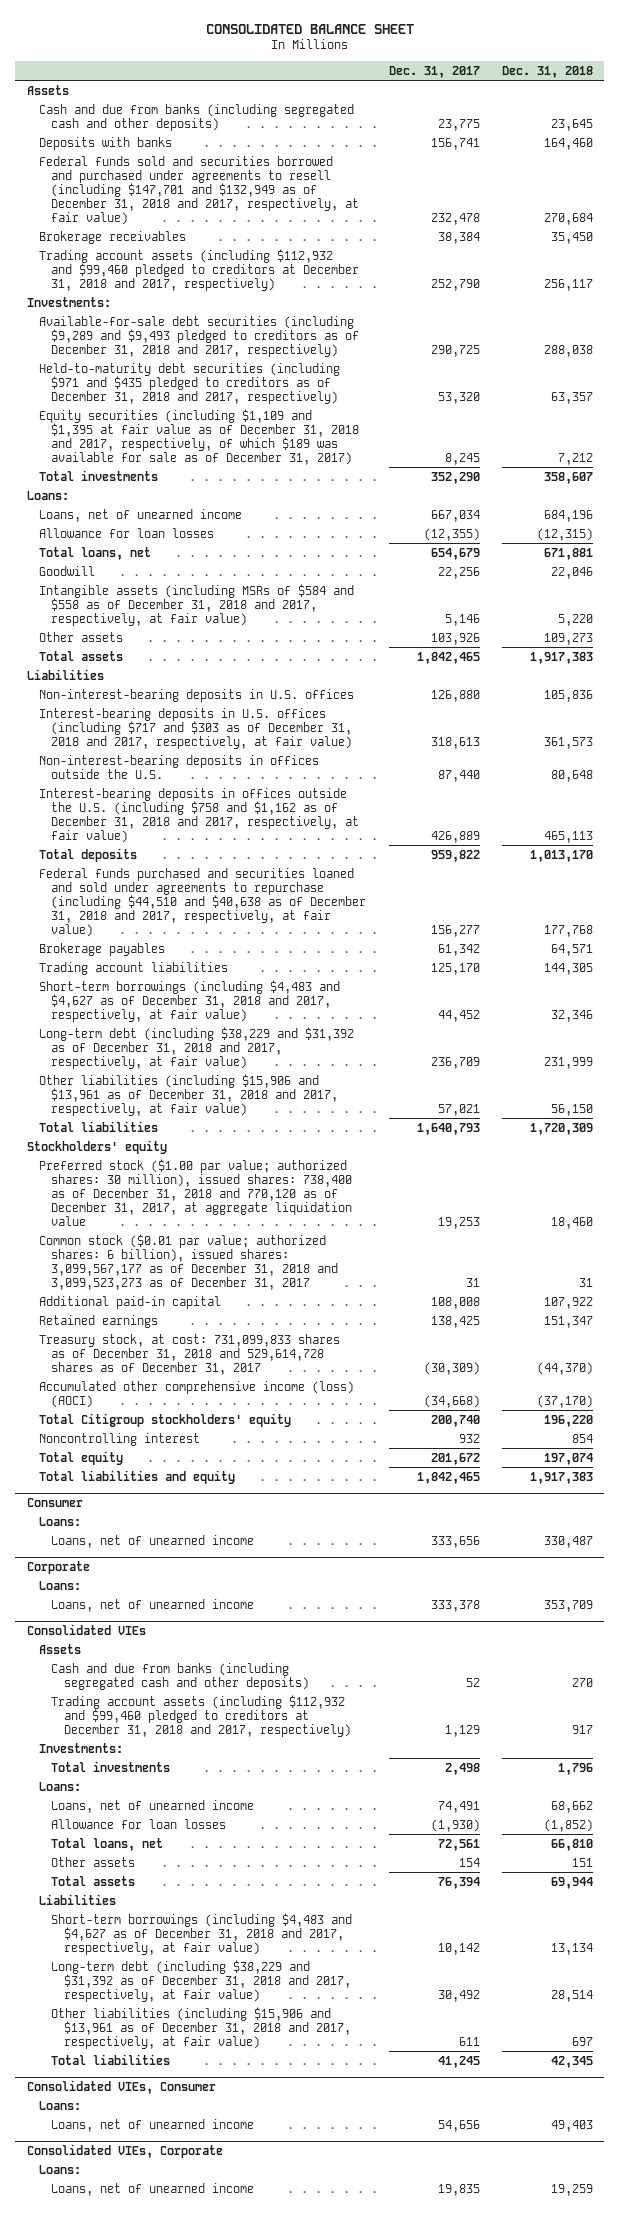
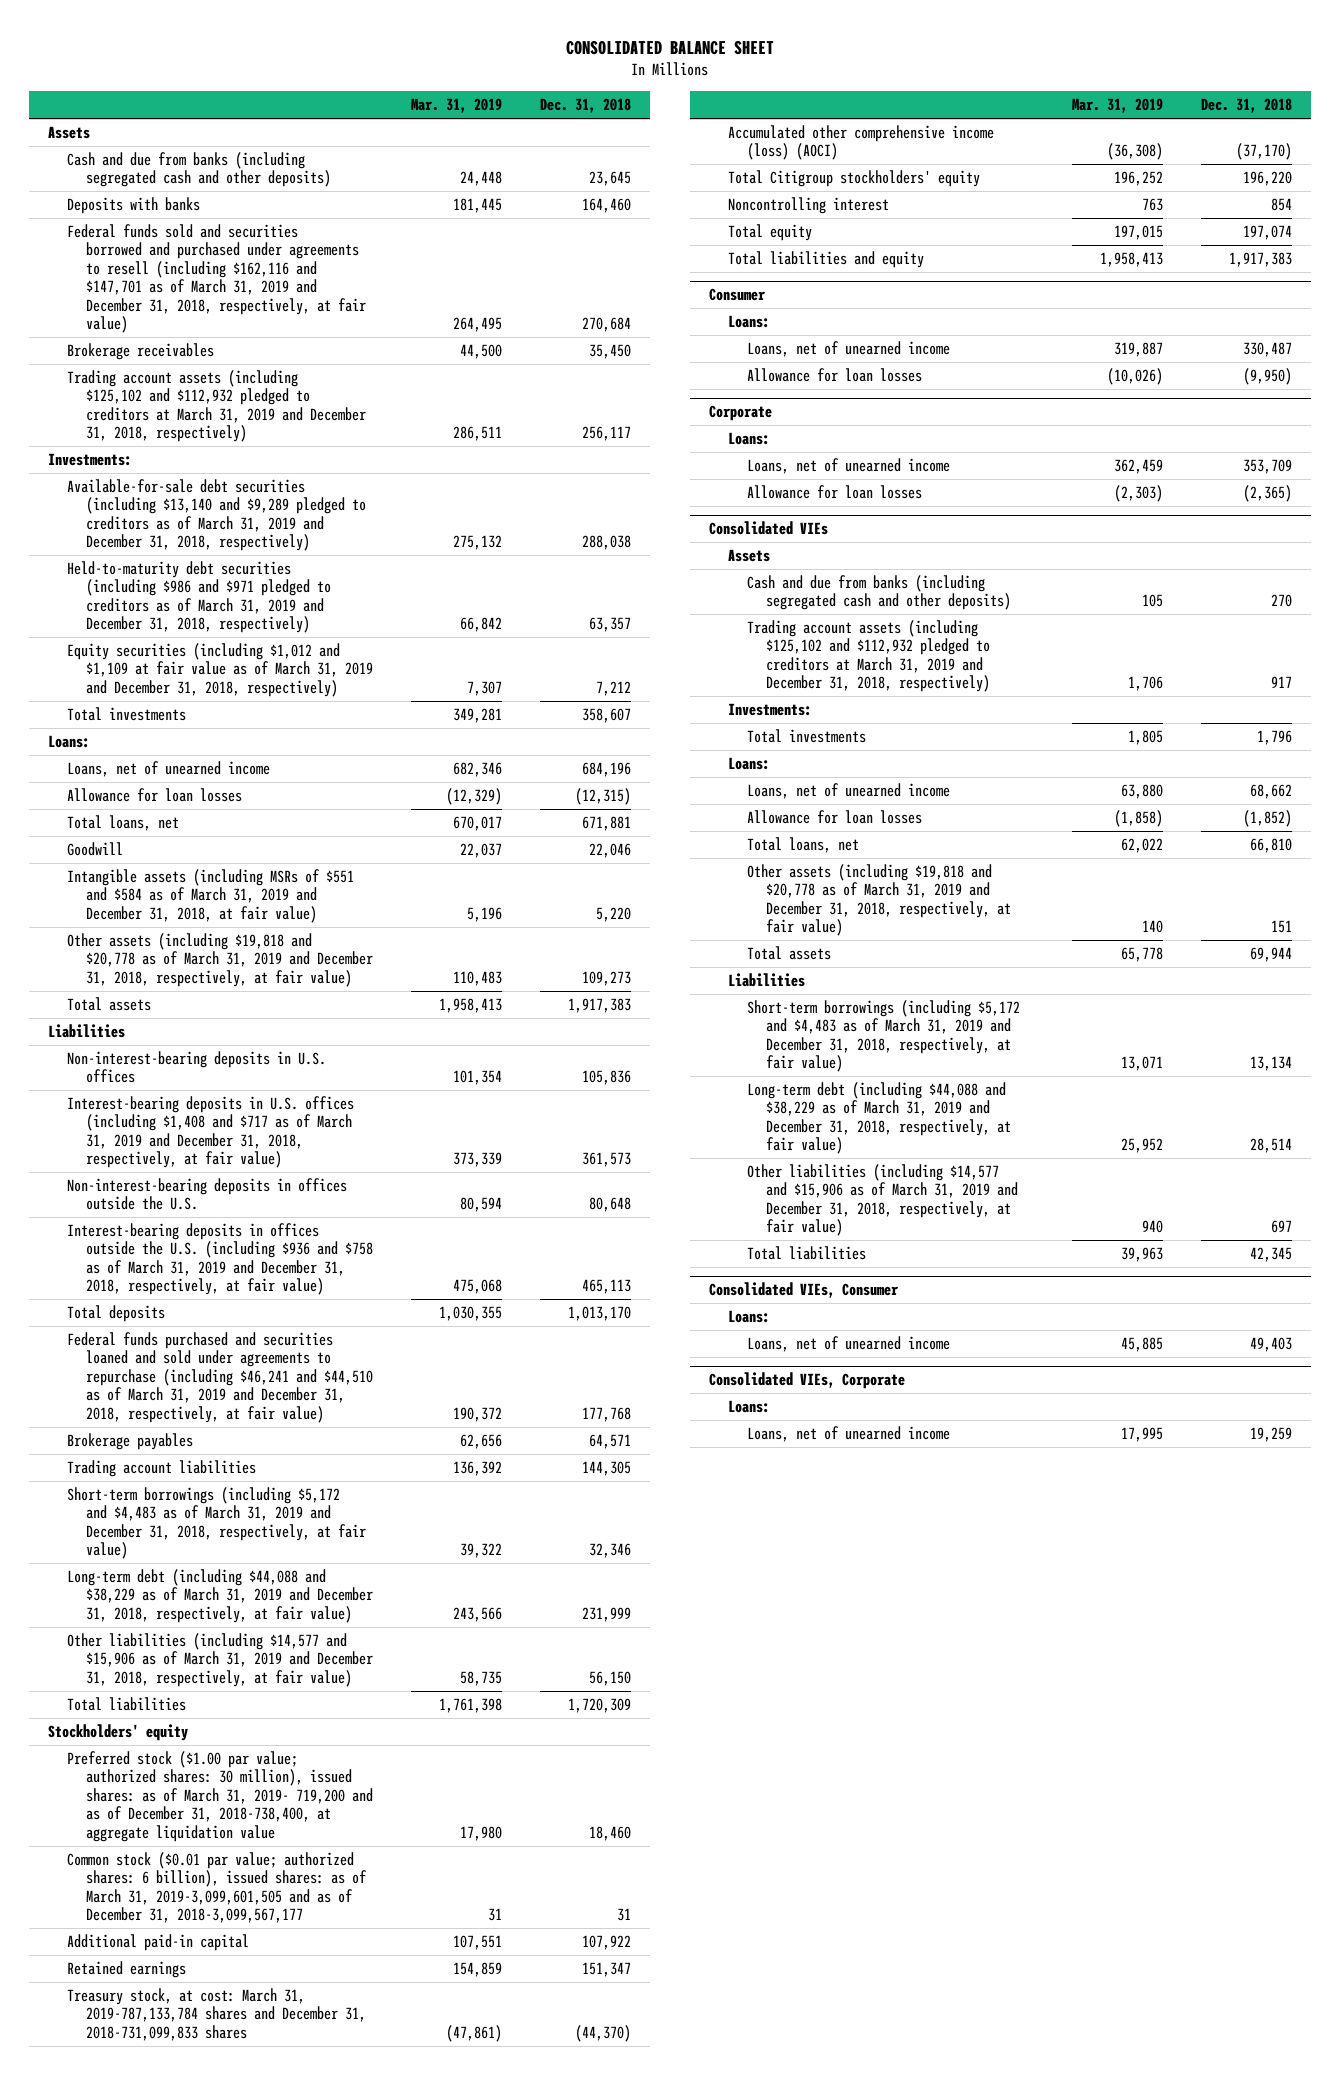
[388,65,480,78] Dec. 31, 2017 -> none
none -> [411,98,503,114] Mar. 31, 2019
[39,155,360,225] Federal funds sold and securities borrowed and purchased under agreements to resell (including $147,701 and $132,949 as of December 31, 2018 and 2017, respectively, at fair value) -> [66,224,367,334] Federal funds sold and securities borrowed and purchased under agreements to resell (including $162,116 and $147,701 as of March 31, 2019 and December 31, 2018, respectively, at fair value)
[39,248,360,291] Trading account assets (including $112,932 and $99,460 pledged to creditors at December 31, 2018 and 2017, respectively) -> [66,370,367,443] Trading account assets (including $125,102 and $112,932 pledged to creditors at March 31, 2019 and December 31, 2018, respectively)
[39,315,360,357] Available-for-sale debt securities (including $9,289 and $9,493 pledged to creditors as of December 31, 2018 and 2017, respectively) -> [66,479,367,552] Available-for-sale debt securities (including $13,140 and $9,289 pledged to creditors as of March 31, 2019 and December 31, 2018, respectively)
[39,362,341,404] Held-to-maturity debt securities (including $971 and $435 pledged to creditors as of December 31, 2018 and 2017, respectively) -> [66,561,332,634] Held-to-maturity debt securities (including $986 and $971 pledged to creditors as of March 31, 2019 and December 31, 2018, respectively)
[39,408,360,465] Equity securities (including $1,109 and $1,395 at fair value as of December 31, 2018 and 2017, respectively, of which $189 was available for sale as of December 31, 2017) -> [66,643,374,697] Equity securities (including $1,012 and $1,109 at fair value as of March 31, 2019 and December 31, 2018, respectively)
[39,583,355,626] Intangible assets (including MSRs of $584 and $558 as of December 31, 2018 and 2017, respectively, at fair value) -> [66,869,354,923] Intangible assets (including MSRs of $551 and $584 as of March 31, 2019 and December 31, 2018, at fair value)
[39,631,124,642] Other assets -> [66,933,374,987] Other assets (including $19,818 and $20,778 as of March 31, 2019 and December 31, 2018, respectively, at fair value)
[39,707,353,749] Interest-bearing deposits in U.S. offices (including $717 and $303 as of December 31, 2018 and 2017, respectively, at fair value) -> [66,1096,354,1169] Interest-bearing deposits in U.S. offices (including $1,408 and $717 as of March 31, 2019 and December 31, 2018, respectively, at fair value)
[39,787,360,843] Interest-bearing deposits in offices outside the U.S. (including $758 and $1,162 as of December 31, 2018 and 2017, respectively, at fair value) -> [66,1223,374,1296] Interest-bearing deposits in offices outside the U.S. (including $936 and $758 as of March 31, 2019 and December 31, 2018, respectively, at fair value)
[39,867,367,937] Federal funds purchased and securities loaned and sold under agreements to repurchase (including $44,510 and $40,638 as of December 31, 2018 and 2017, respectively, at fair value) -> [66,1332,374,1423] Federal funds purchased and securities loaned and sold under agreements to repurchase (including $46,241 and $44,510 as of March 31, 2019 and December 31, 2018, respectively, at fair value)
[39,979,341,1022] Short-term borrowings (including $4,483 and $4,627 as of December 31, 2018 and 2017, respectively, at fair value) -> [66,1487,367,1560] Short-term borrowings (including $5,172 and $4,483 as of March 31, 2019 and December 31, 2018, respectively, at fair value)
[39,1026,355,1069] Long-term debt (including $38,229 and $31,392 as of December 31, 2018 and 2017, respectively, at fair value) -> [66,1569,374,1623] Long-term debt (including $44,088 and $38,229 as of March 31, 2019 and December 31, 2018, respectively, at fair value)
[39,1073,339,1116] Other liabilities (including $15,906 and $13,961 as of December 31, 2018 and 2017, respectively, at fair value) -> [66,1633,374,1687] Other liabilities (including $14,577 and $15,906 as of March 31, 2019 and December 31, 2018, respectively, at fair value)
[39,1158,353,1226] Preferred stock ($1.00 par value; authorized shares: 30 million), issued shares: 738,400 as of December 31, 2018 and 770,120 as of December 31, 2017, at aggregate liquidation value -> [66,1751,374,1842] Preferred stock ($1.00 par value; authorized shares: 30 million), issued shares: as of March 31, 2019- 719,200 and as of December 31, 2018-738,400, at aggregate liquidation value
[39,1233,339,1290] Common stock ($0.01 par value; authorized shares: 6 billion), issued shares: 3,099,567,177 as of December 31, 2018 and 3,099,523,273 as of December 31, 2017 -> [66,1852,368,1924] Common stock ($0.01 par value; authorized shares: 6 billion), issued shares: as of March 31, 2019-3,099,601,505 and as of December 31, 2018-3,099,567,177
[39,1333,341,1375] Treasury stock, at cost: 731,099,833 shares as of December 31, 2018 and 529,614,728 shares as of December 31, 2017 -> [66,1988,367,2041] Treasury stock, at cost: March 31, 2019-787,133,784 shares and December 31, 2018-731,099,833 shares
none -> [747,368,923,383] Allowance for loan losses
none -> [747,485,923,500] Allowance for loan losses
[51,1694,351,1737] Trading account assets (including $112,932 and $99,460 pledged to creditors at December 31, 2018 and 2017, respectively) -> [747,620,991,693] Trading account assets (including $125,102 and $112,932 pledged to creditors at March 31, 2019 and December 31, 2018, respectively)
[51,1856,136,1867] Other assets -> [747,864,1012,937] Other assets (including $19,818 and $20,778 as of March 31, 2019 and December 31, 2018, respectively, at fair value)
[51,1912,353,1955] Short-term borrowings (including $4,483 and $4,627 as of December 31, 2018 and 2017, respectively, at fair value) -> [747,1000,1021,1073] Short-term borrowings (including $5,172 and $4,483 as of March 31, 2019 and December 31, 2018, respectively, at fair value)
[51,1959,351,2002] Long-term debt (including $38,229 and $31,392 as of December 31, 2018 and 2017, respectively, at fair value) -> [747,1082,1012,1155] Long-term debt (including $44,088 and $38,229 as of March 31, 2019 and December 31, 2018, respectively, at fair value)
[51,2006,351,2049] Other liabilities (including $15,906 and $13,961 as of December 31, 2018 and 2017, respectively, at fair value) -> [747,1164,1019,1237] Other liabilities (including $14,577 and $15,906 as of March 31, 2019 and December 31, 2018, respectively, at fair value)

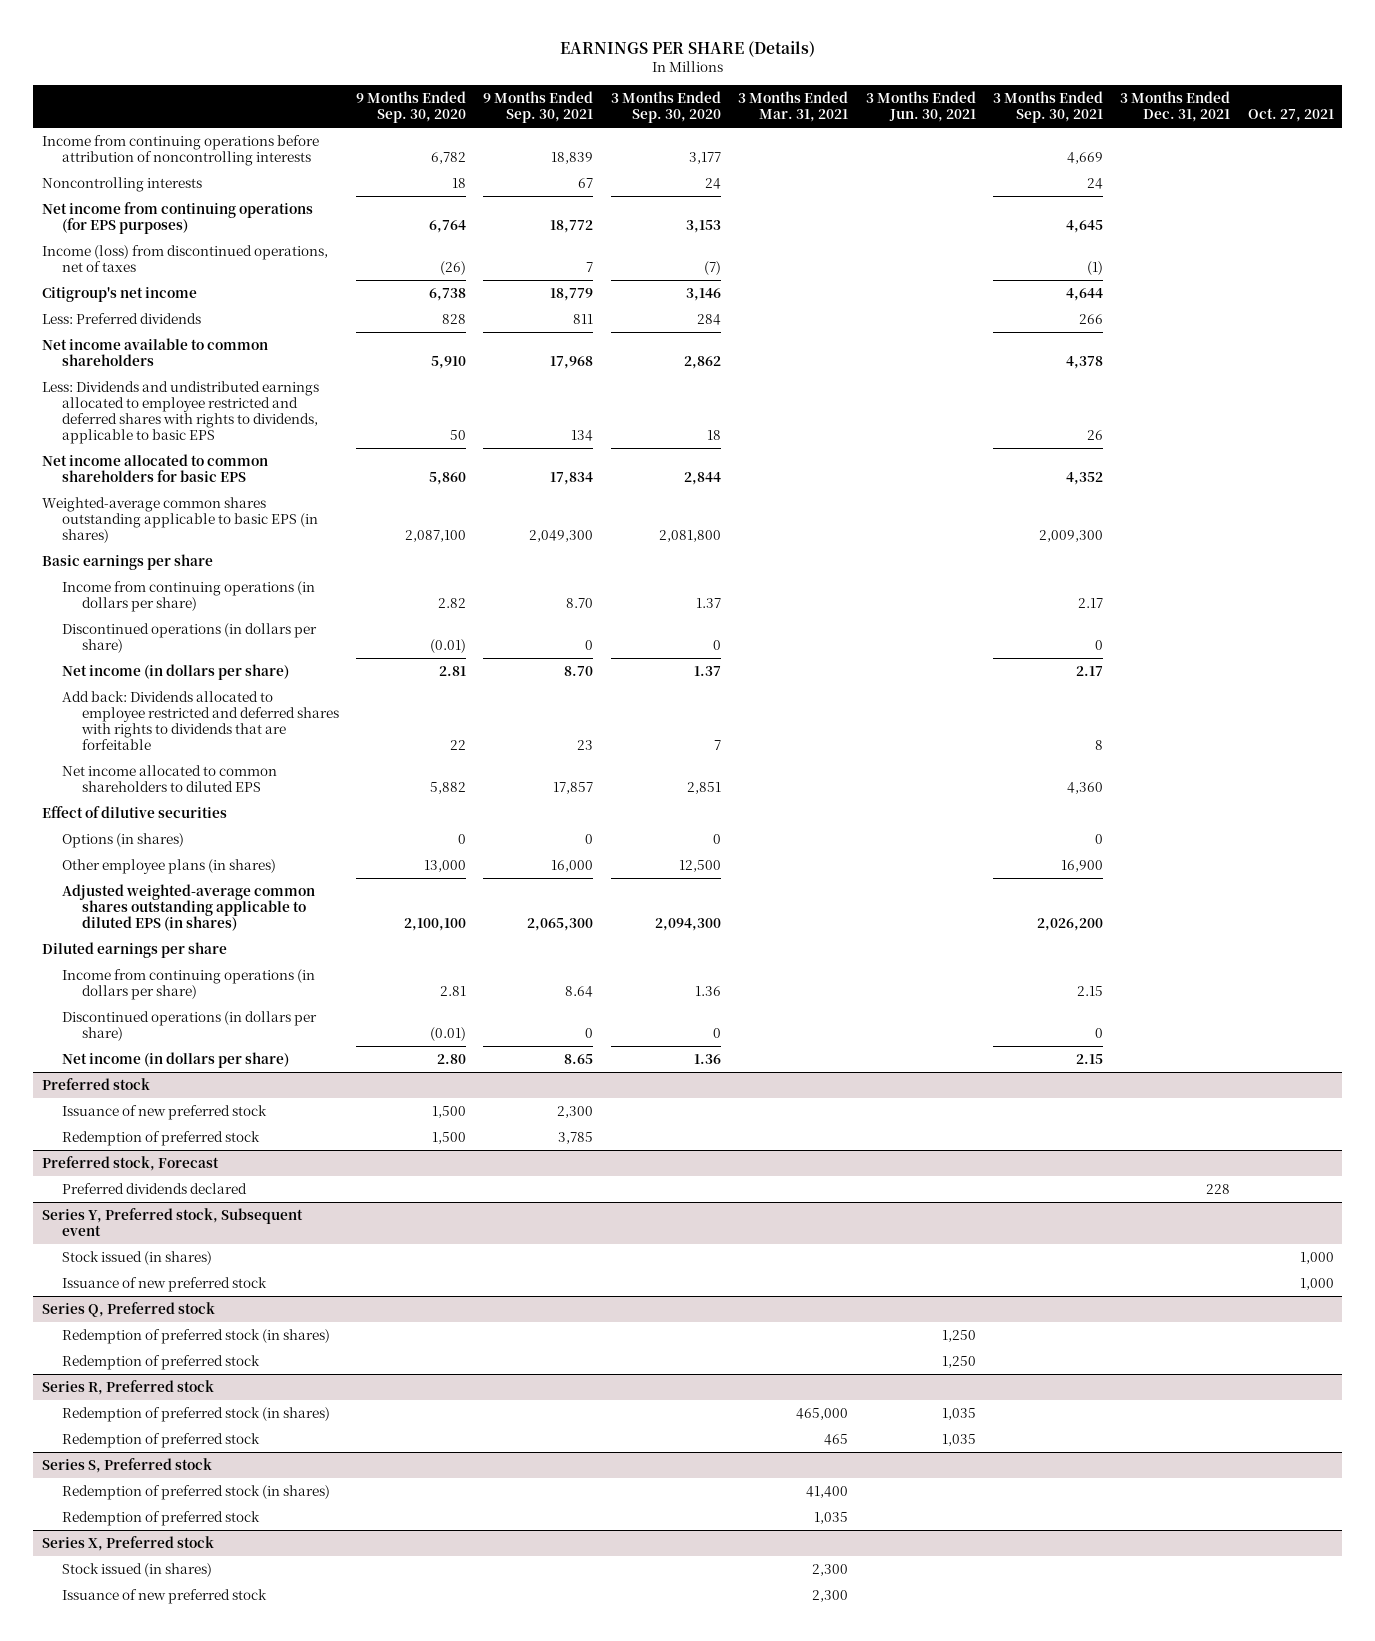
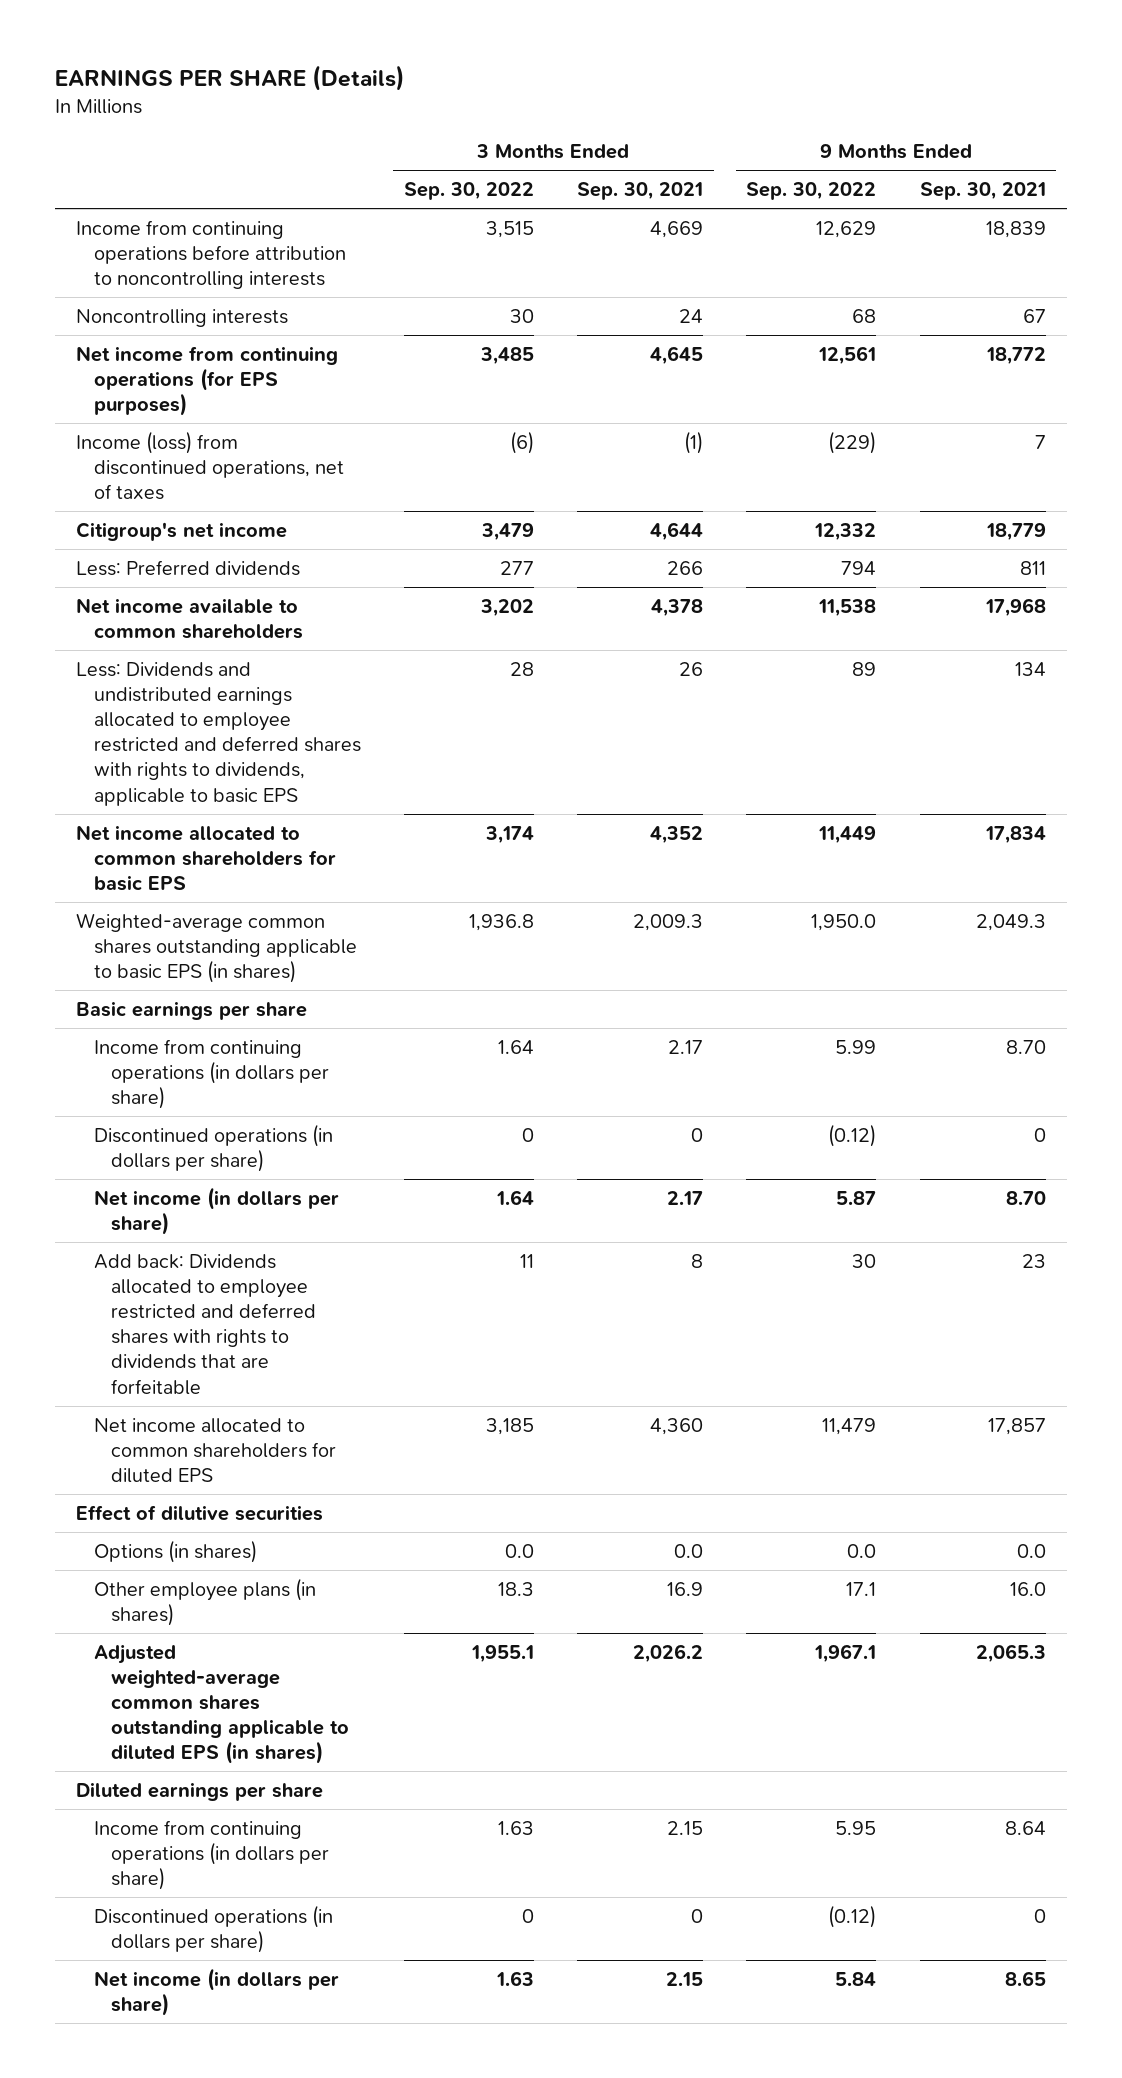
[355,91,466,124] 9 Months Ended Sep. 30, 2020 -> none
[610,91,721,124] 3 Months Ended Sep. 30, 2020 -> none
[738,91,849,123] 3 Months Ended Mar. 31, 2021 -> none
[865,91,976,123] 3 Months Ended Jun. 30, 2021 -> none
[1120,91,1231,123] 3 Months Ended Dec. 31, 2021 -> none
[1247,108,1334,123] Oct. 27, 2021 -> none
none -> [403,182,534,201] Sep. 30, 2022
none -> [746,182,877,201] Sep. 30, 2022
[41,134,319,166] Income from continuing operations before attribution of noncontrolling interests -> [76,219,346,290] Income from continuing operations before attribution to noncontrolling interests
[529,529,594,542] 2,049,300 -> [975,913,1046,931] 2,049.3
[1038,529,1103,542] 2,009,300 -> [633,913,704,931] 2,009.3
[61,764,277,792] Net income allocated to common shareholders to diluted EPS -> [93,1417,337,1484] Net income allocated to common shareholders for diluted EPS
[585,833,594,844] 0 -> [1016,1543,1046,1558] 0.0
[1094,833,1103,844] 0 -> [674,1543,704,1558] 0.0
[551,859,594,872] 16,000 -> [1009,1581,1046,1596] 16.0
[1060,859,1103,872] 16,900 -> [667,1581,704,1596] 16.9
[527,917,594,931] 2,065,300 -> [975,1643,1046,1663] 2,065.3
[1036,917,1103,931] 2,026,200 -> [633,1643,704,1663] 2,026.2
[41,1077,150,1090] Preferred stock -> none
[61,1104,267,1120] Issuance of new preferred stock -> none
[61,1130,260,1146] Redemption of preferred stock -> none
[41,1155,219,1171] Preferred stock, Forecast -> none
[61,1182,247,1194] Preferred dividends declared -> none
[41,1207,303,1236] Series Y, Preferred stock, Subsequent event -> none
[61,1250,212,1265] Stock issued (in shares) -> none
[61,1276,267,1292] Issuance of new preferred stock -> none
[41,1301,215,1317] Series Q, Preferred stock -> none
[61,1328,330,1344] Redemption of preferred stock (in shares) -> none
[61,1354,260,1370] Redemption of preferred stock -> none
[41,1379,214,1395] Series R, Preferred stock -> none
[61,1406,330,1422] Redemption of preferred stock (in shares) -> none
[61,1432,260,1448] Redemption of preferred stock -> none
[41,1457,212,1473] Series S, Preferred stock -> none
[61,1484,330,1500] Redemption of preferred stock (in shares) -> none
[61,1510,260,1526] Redemption of preferred stock -> none
[41,1535,214,1551] Series X, Preferred stock -> none
[61,1562,212,1577] Stock issued (in shares) -> none
[61,1588,267,1604] Issuance of new preferred stock -> none

